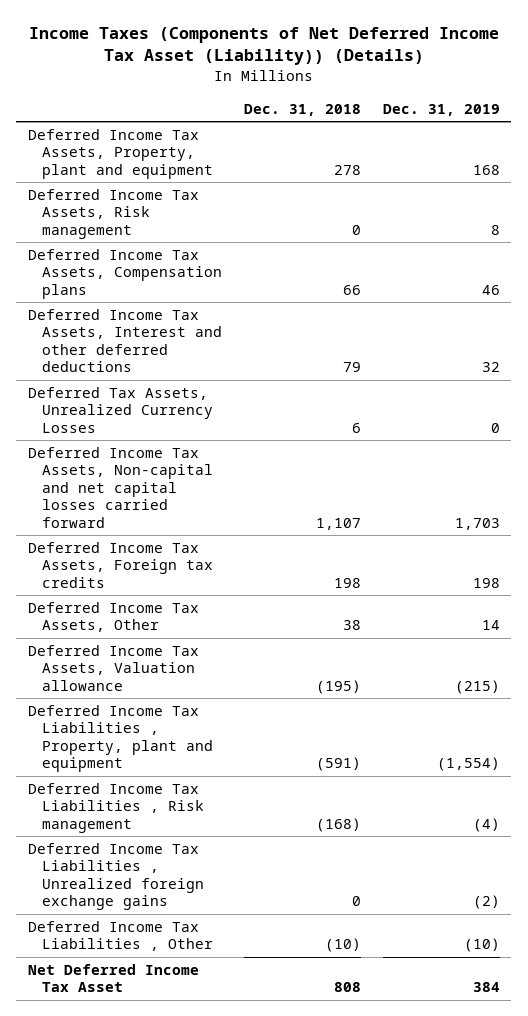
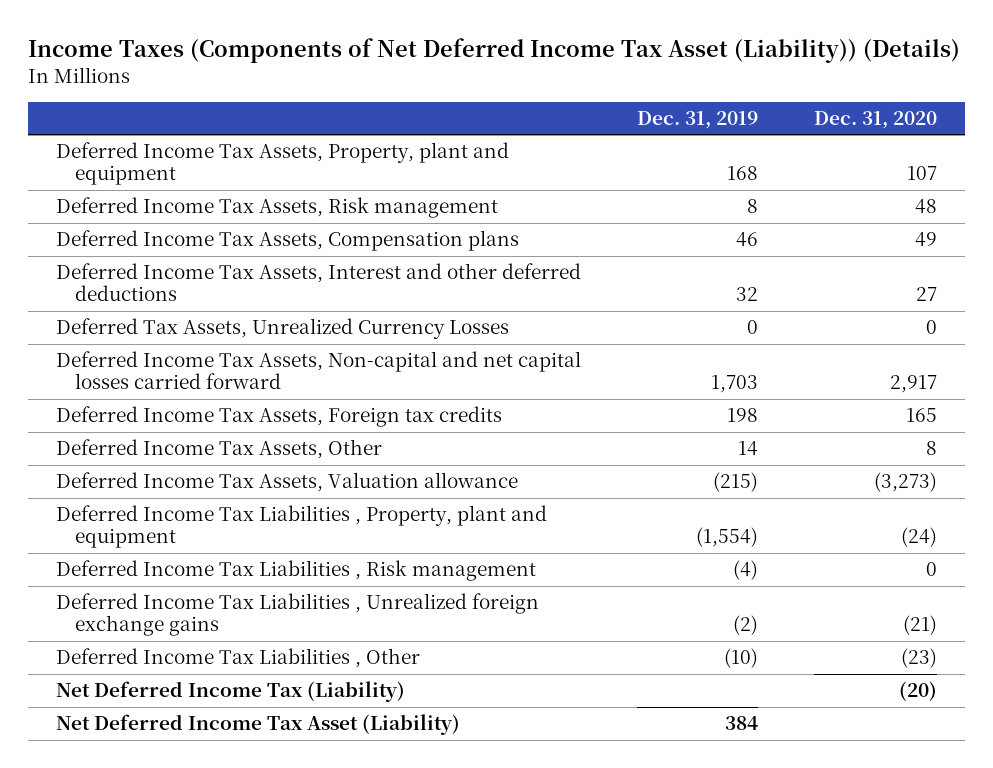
[243,103,361,116] Dec. 31, 2018 -> none
none -> [813,111,937,130] Dec. 31, 2020
none -> [55,681,405,703] Net Deferred Income Tax (Liability)
[27,964,199,993] Net Deferred Income Tax Asset -> [55,714,460,736] Net Deferred Income Tax Asset (Liability)

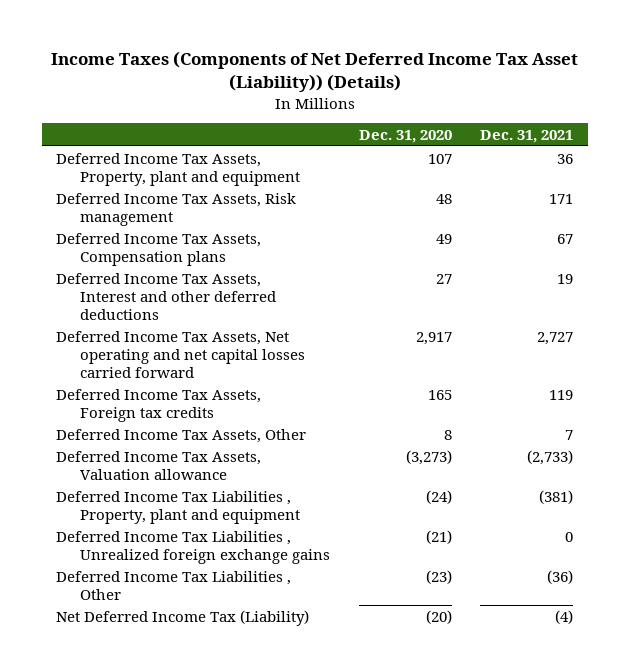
[636,111,758,130] Dec. 31, 2019 -> none
none -> [480,129,574,143] Dec. 31, 2021
[55,318,509,340] Deferred Tax Assets, Unrealized Currency Losses -> none
[55,351,581,390] Deferred Income Tax Assets, Non-capital and net capital losses carried forward -> [56,330,305,378] Deferred Income Tax Assets, Net operating and net capital losses carried forward
[55,560,536,582] Deferred Income Tax Liabilities , Risk management -> none
[55,714,460,736] Net Deferred Income Tax Asset (Liability) -> none

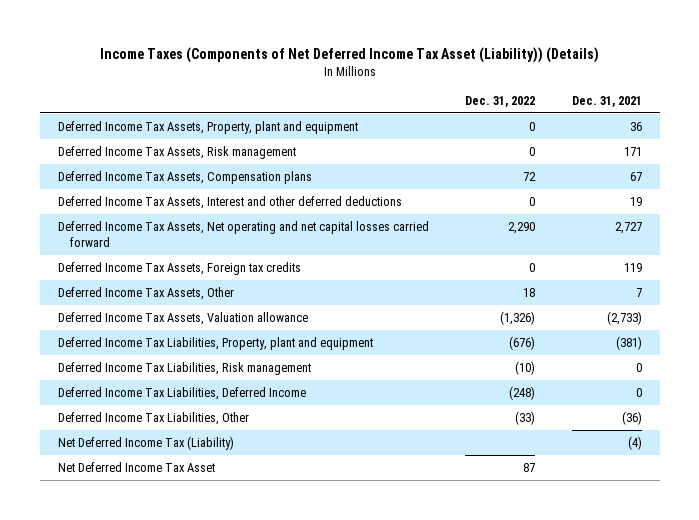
[358,129,452,143] Dec. 31, 2020 -> none
none -> [465,95,536,107] Dec. 31, 2022
[56,490,300,524] Deferred Income Tax Liabilities , Property, plant and equipment -> [57,336,373,350] Deferred Income Tax Liabilities, Property, plant and equipment
none -> [57,361,311,375] Deferred Income Tax Liabilities, Risk management
[56,530,330,564] Deferred Income Tax Liabilities , Unrealized foreign exchange gains -> [57,386,306,400] Deferred Income Tax Liabilities, Deferred Income
[56,570,292,600] Deferred Income Tax Liabilities , Other -> [57,411,249,425] Deferred Income Tax Liabilities, Other
none -> [57,461,215,472] Net Deferred Income Tax Asset

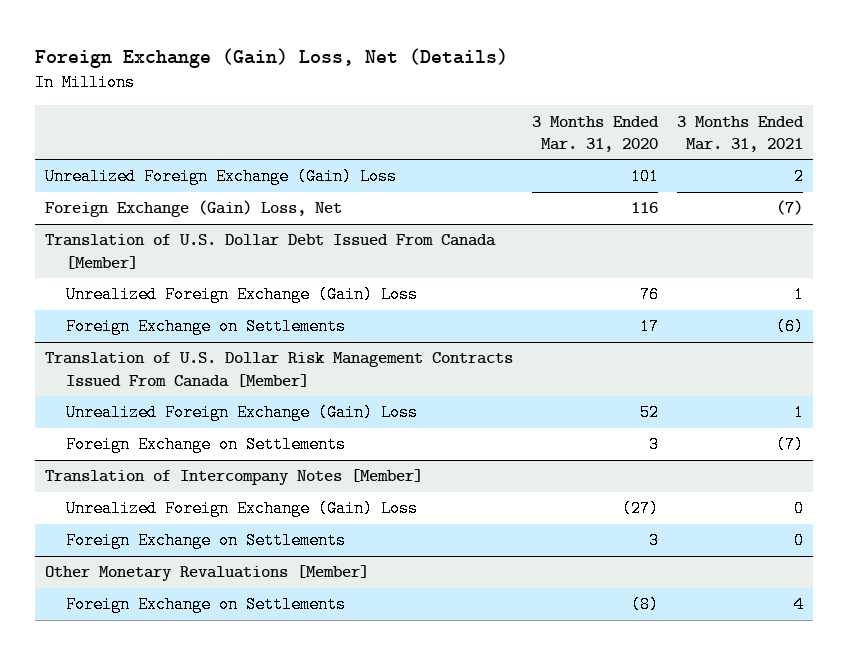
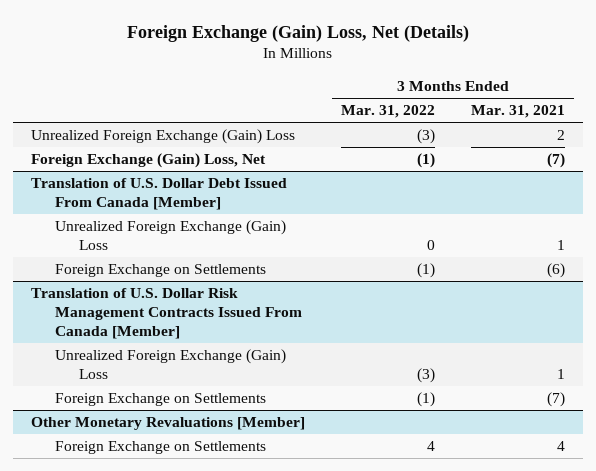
[531,115,659,152] 3 Months Ended Mar. 31, 2020 -> none
none -> [341,105,436,119] Mar. 31, 2022
[44,469,423,486] Translation of Intercompany Notes [Member] -> none
[66,500,419,518] Unrealized Foreign Exchange (Gain) Loss -> none
[66,532,347,550] Foreign Exchange on Settlements -> none

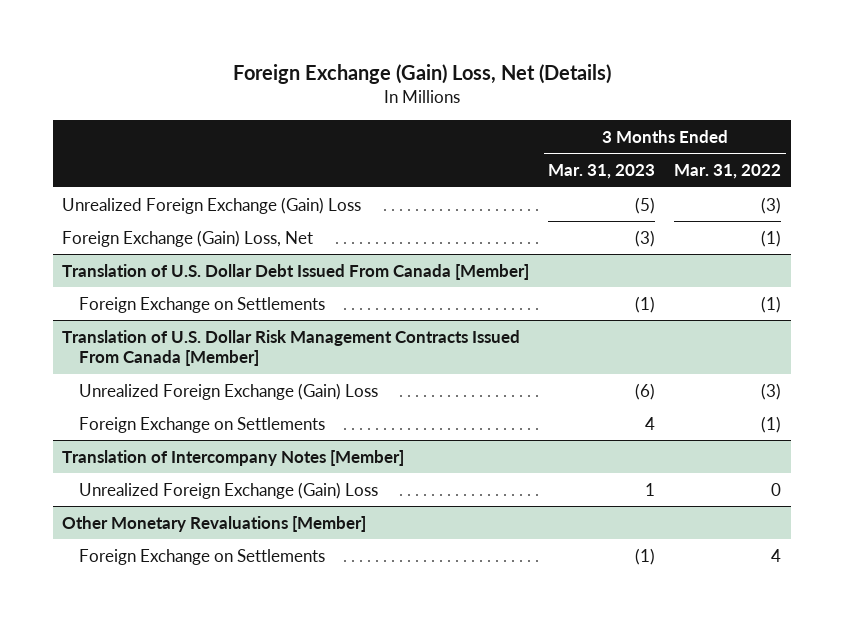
[470,105,565,119] Mar. 31, 2021 -> none
none -> [548,164,656,180] Mar. 31, 2023
[55,220,287,251] Unrealized Foreign Exchange (Gain) Loss -> none
none -> [62,449,405,466] Translation of Intercompany Notes [Member]
none -> [78,481,378,499] Unrealized Foreign Exchange (Gain) Loss

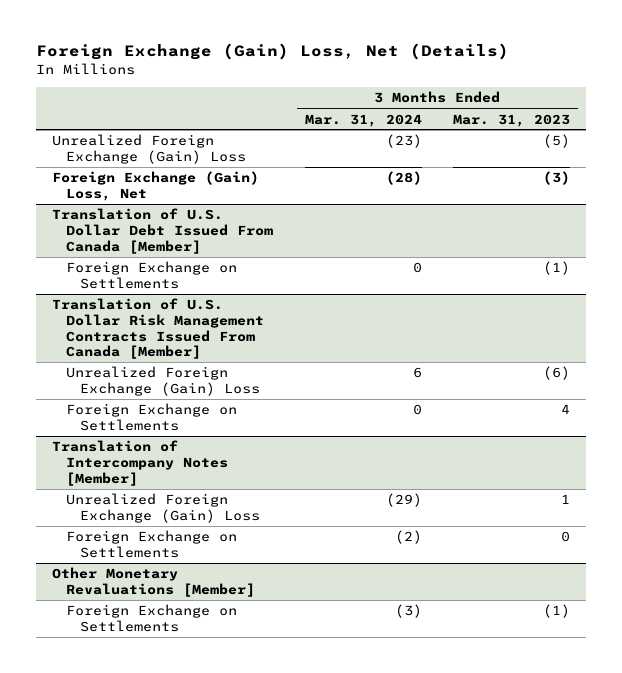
[674,164,782,180] Mar. 31, 2022 -> none
none -> [304,113,422,127] Mar. 31, 2024
none -> [66,530,238,558] Foreign Exchange on Settlements

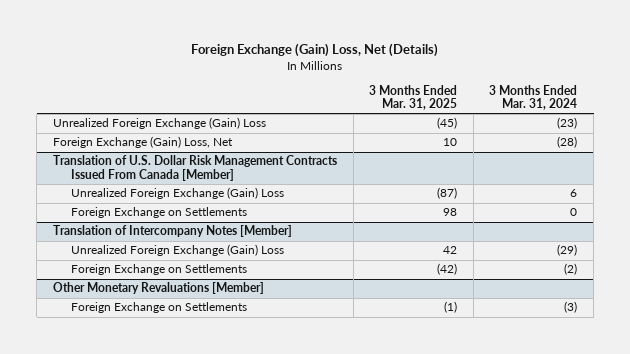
[453,113,571,127] Mar. 31, 2023 -> none
none -> [369,84,458,111] 3 Months Ended Mar. 31, 2025
[51,208,274,254] Translation of U.S. Dollar Debt Issued From Canada [Member] -> none
[66,261,238,289] Foreign Exchange on Settlements -> none

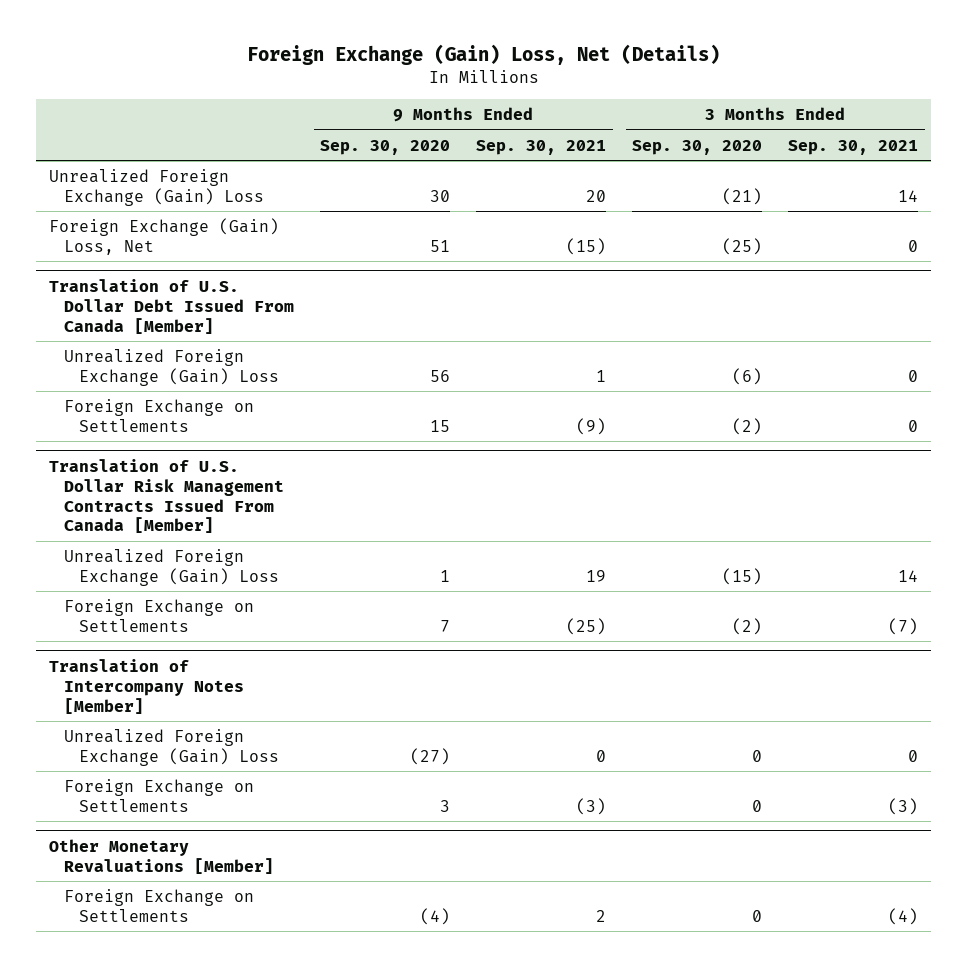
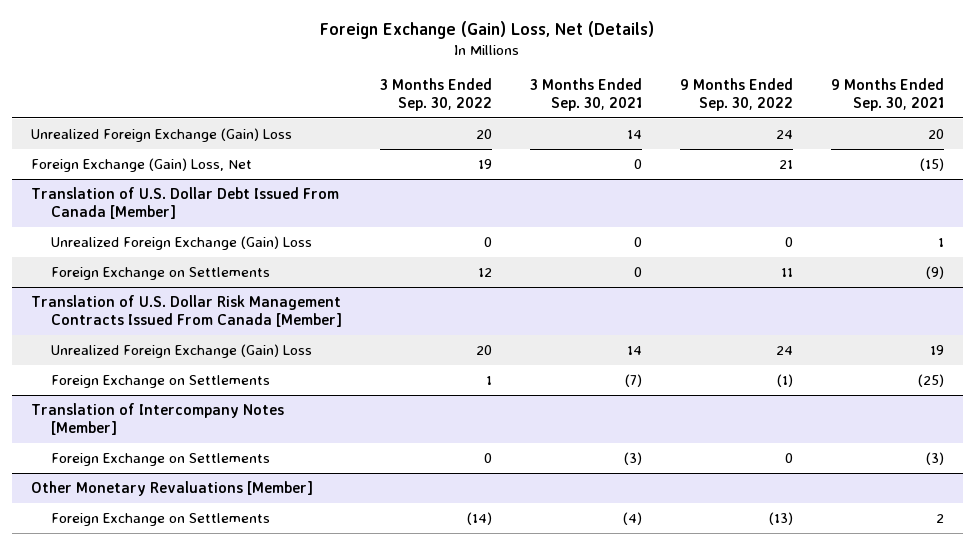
[320,139,451,155] Sep. 30, 2020 -> none
[632,139,763,155] Sep. 30, 2020 -> none
none -> [379,77,492,111] 3 Months Ended Sep. 30, 2022
none -> [679,77,793,111] 9 Months Ended Sep. 30, 2022
[64,728,279,766] Unrealized Foreign Exchange (Gain) Loss -> none

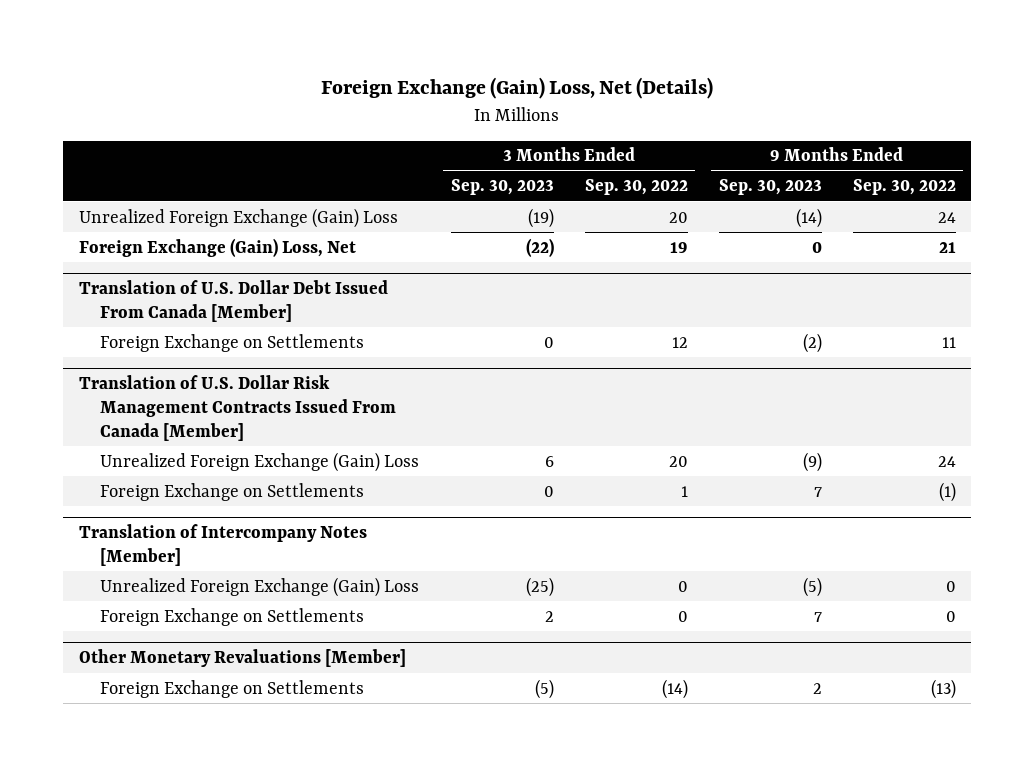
[529,77,642,111] 3 Months Ended Sep. 30, 2021 -> none
[830,77,944,111] 9 Months Ended Sep. 30, 2021 -> none
none -> [450,179,554,196] Sep. 30, 2023
none -> [718,179,822,196] Sep. 30, 2023
[50,235,312,250] Unrealized Foreign Exchange (Gain) Loss -> none
none -> [100,576,420,597] Unrealized Foreign Exchange (Gain) Loss

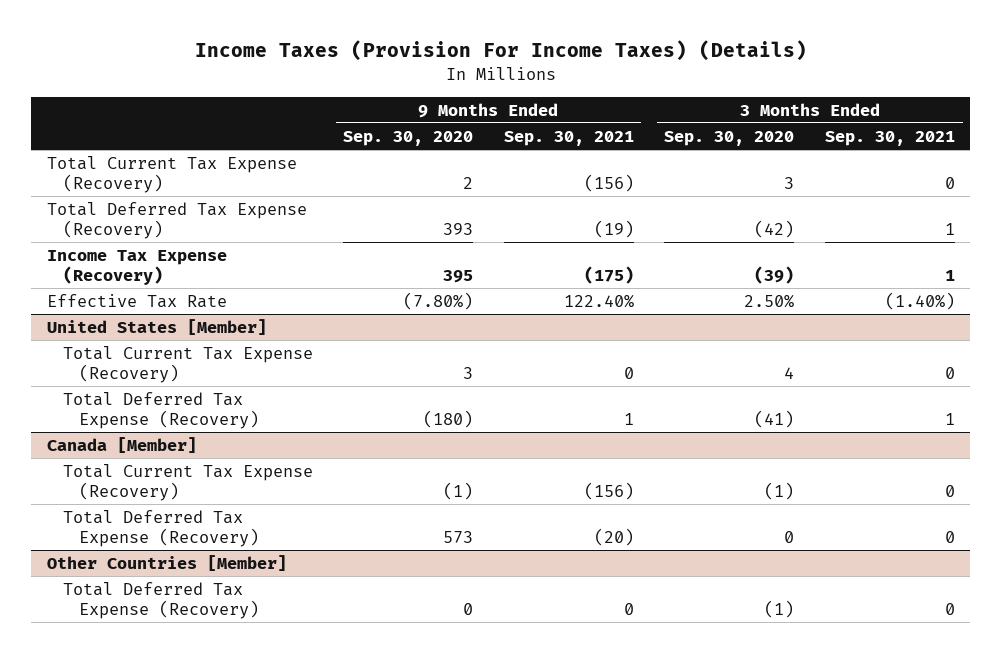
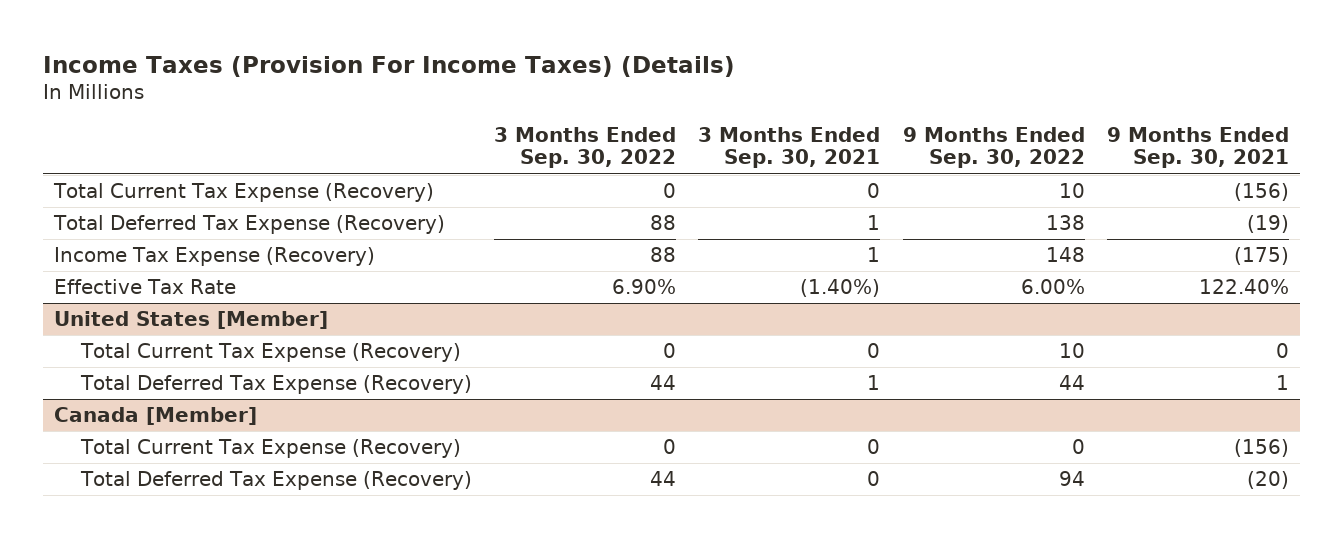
[343,130,474,146] Sep. 30, 2020 -> none
[664,130,795,146] Sep. 30, 2020 -> none
none -> [493,126,676,169] 3 Months Ended Sep. 30, 2022
none -> [902,126,1085,169] 9 Months Ended Sep. 30, 2022
[46,555,287,572] Other Countries [Member] -> none
[62,582,259,619] Total Deferred Tax Expense (Recovery) -> none

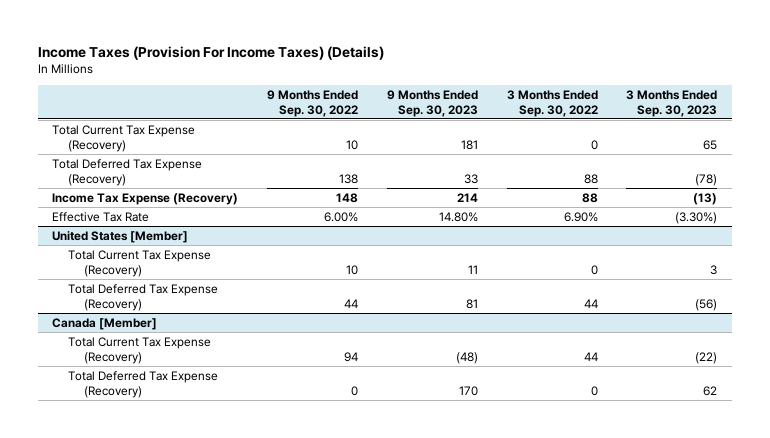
[698,126,881,169] 3 Months Ended Sep. 30, 2021 -> none
[1106,126,1289,169] 9 Months Ended Sep. 30, 2021 -> none
none -> [386,89,478,117] 9 Months Ended Sep. 30, 2023
none -> [626,89,718,117] 3 Months Ended Sep. 30, 2023
[662,439,676,455] 0 -> [583,351,598,361] 44
[1071,439,1085,455] 0 -> [344,351,359,362] 94
[649,471,676,487] 44 -> [590,385,598,396] 0
[1058,471,1085,487] 94 -> [351,385,359,396] 0

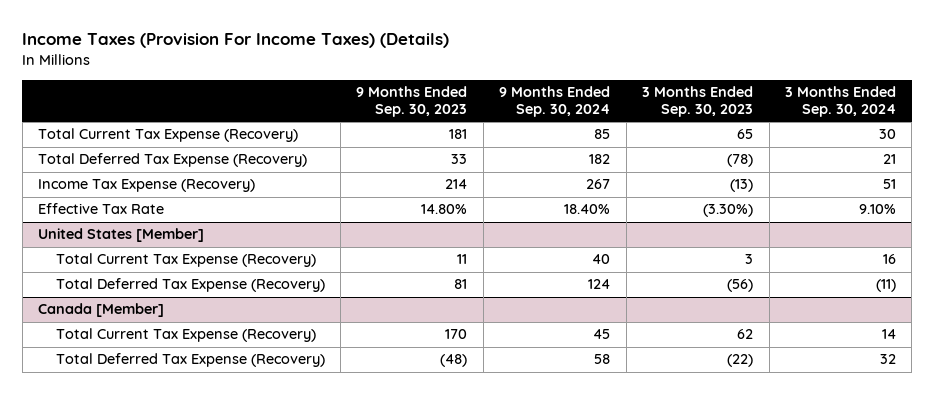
[267,89,359,117] 9 Months Ended Sep. 30, 2022 -> none
[506,89,598,117] 3 Months Ended Sep. 30, 2022 -> none
none -> [499,86,611,118] 9 Months Ended Sep. 30, 2024
none -> [784,86,896,118] 3 Months Ended Sep. 30, 2024
[455,351,478,364] (48) -> [445,329,468,340] 170
[695,351,718,364] (22) -> [737,329,754,340] 62
[458,385,478,396] 170 -> [440,354,468,368] (48)
[703,385,718,396] 62 -> [727,354,754,368] (22)

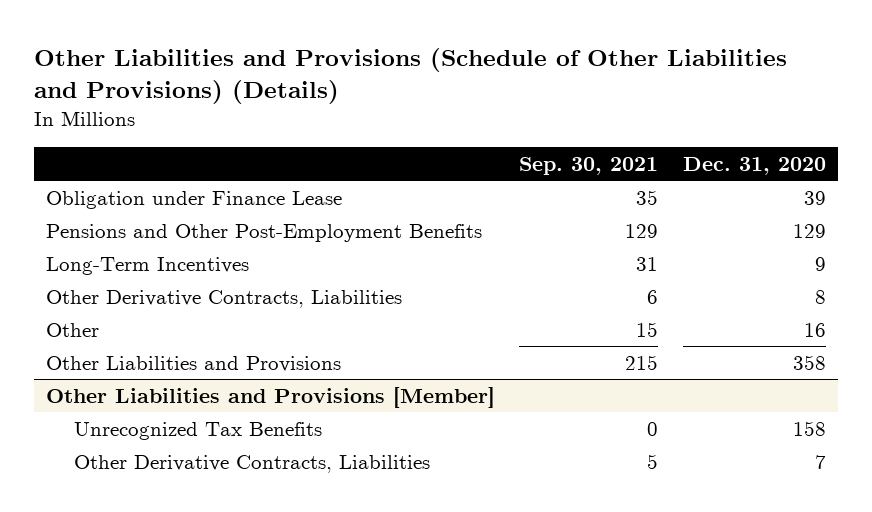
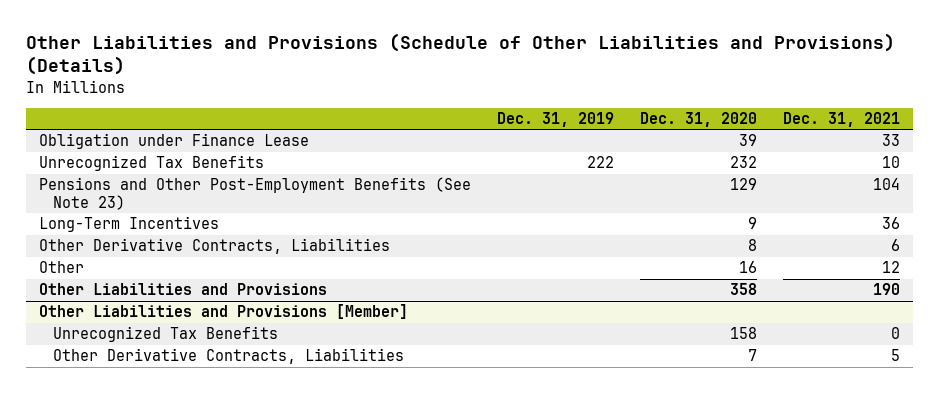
[519,156,659,175] Sep. 30, 2021 -> none
none -> [496,111,614,127] Dec. 31, 2019
none -> [783,111,901,127] Dec. 31, 2021
none -> [38,155,264,172] Unrecognized Tax Benefits
[46,223,483,242] Pensions and Other Post-Employment Benefits -> [38,177,471,210] Pensions and Other Post-Employment Benefits (See Note 23)

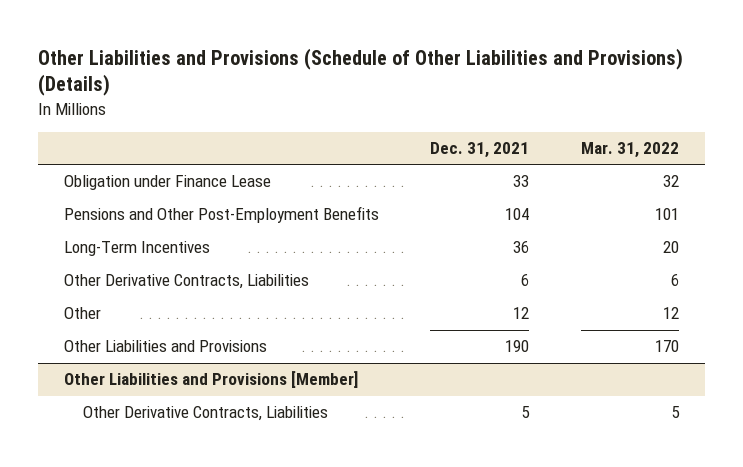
[496,111,614,127] Dec. 31, 2019 -> none
[639,111,757,127] Dec. 31, 2020 -> none
none -> [581,142,680,159] Mar. 31, 2022
[38,155,264,172] Unrecognized Tax Benefits -> none
[38,177,471,210] Pensions and Other Post-Employment Benefits (See Note 23) -> [63,206,379,224] Pensions and Other Post-Employment Benefits
[53,326,279,343] Unrecognized Tax Benefits -> none

